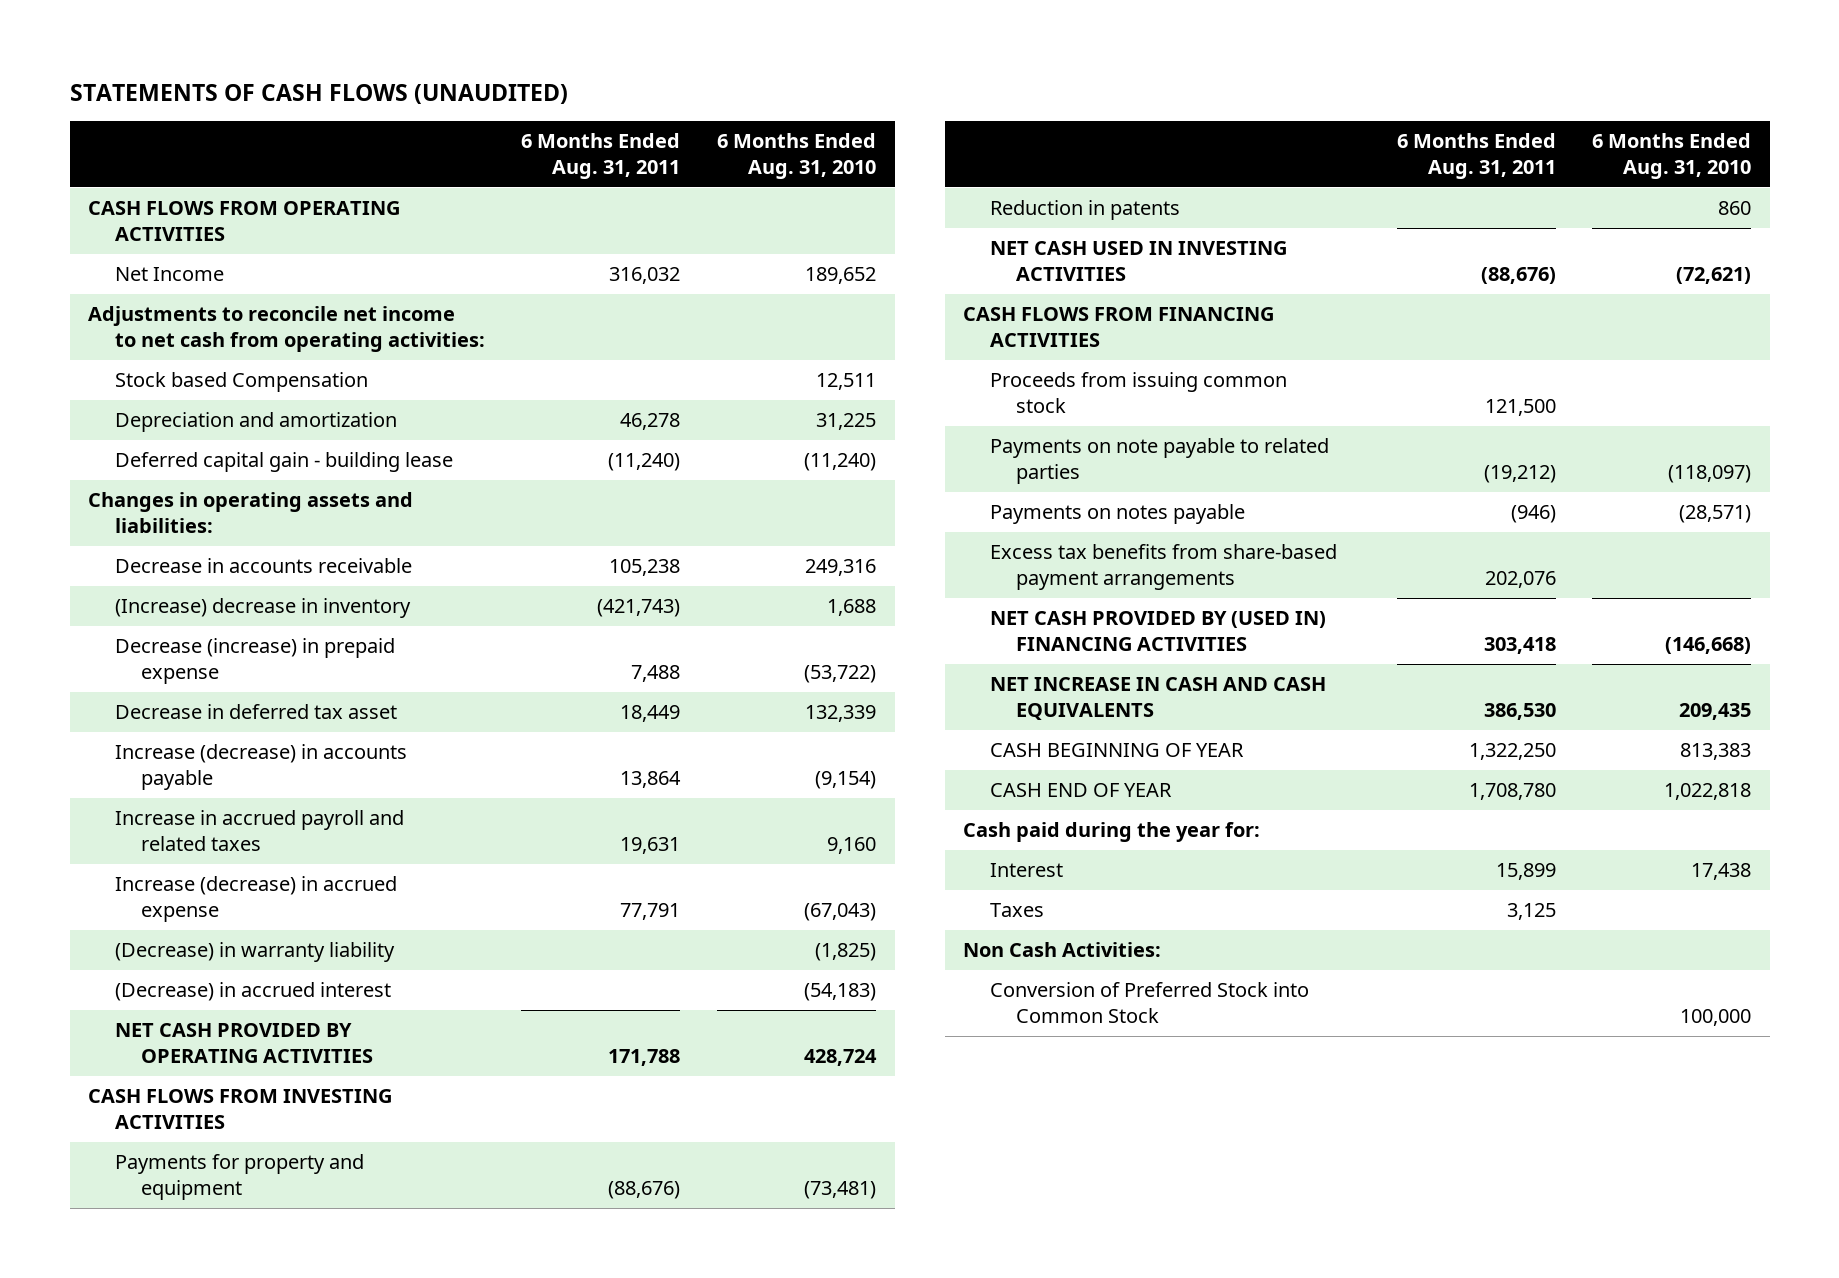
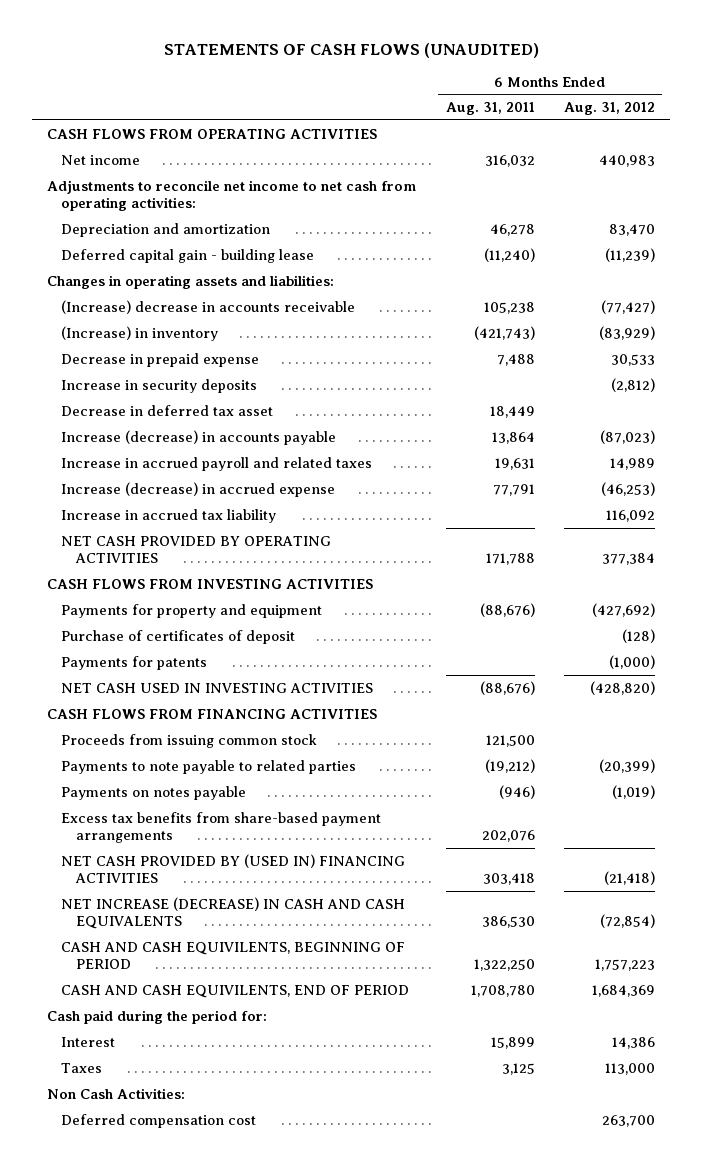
[717,133,877,179] 6 Months Ended Aug. 31, 2010 -> none
none -> [564,102,656,116] Aug. 31, 2012
[114,267,224,282] Net Income -> [61,154,141,165] Net income
[114,372,368,393] Stock based Compensation -> none
[114,558,412,574] Decrease in accounts receivable -> [61,299,356,314] (Increase) decrease in accounts receivable
[114,598,411,619] (Increase) decrease in inventory -> [61,325,219,341] (Increase) in inventory
[114,638,395,685] Decrease (increase) in prepaid expense -> [61,352,260,367] Decrease in prepaid expense
none -> [61,378,258,393] Increase in security deposits
[114,942,395,963] (Decrease) in warranty liability -> none
[114,982,391,1002] (Decrease) in accrued interest -> none
none -> [61,508,277,523] Increase in accrued tax liability
none -> [61,629,296,644] Purchase of certificates of deposit
[989,200,1180,221] Reduction in patents -> [61,655,208,670] Payments for patents
[989,438,1329,485] Payments on note payable to related parties -> [61,759,357,774] Payments to note payable to related parties
[989,677,1326,721] NET INCREASE IN CASH AND CASH EQUIVALENTS -> [61,896,406,930] NET INCREASE (DECREASE) IN CASH AND CASH EQUIVALENTS
[989,743,1244,758] CASH BEGINNING OF YEAR -> [61,941,406,970] CASH AND CASH EQUIVILENTS, BEGINNING OF PERIOD
[989,783,1172,798] CASH END OF YEAR -> [61,984,410,998] CASH AND CASH EQUIVILENTS, END OF PERIOD
[963,822,1261,843] Cash paid during the year for: -> [47,1009,268,1024] Cash paid during the period for:
[989,982,1309,1024] Conversion of Preferred Stock into Common Stock -> none
none -> [61,1113,257,1128] Deferred compensation cost

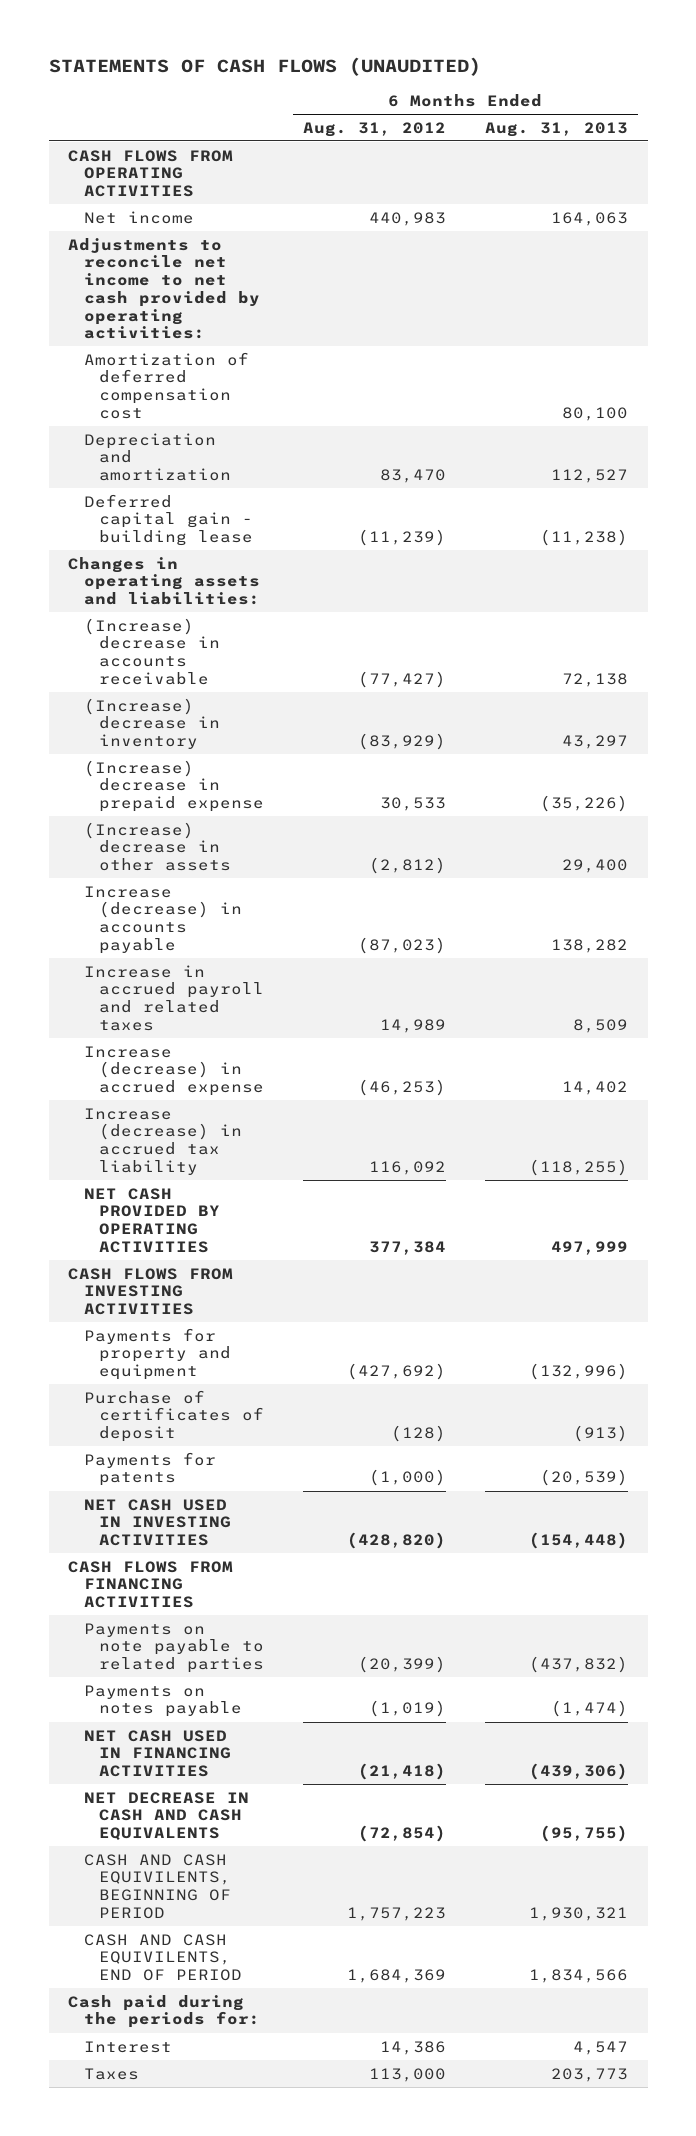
[445,102,535,116] Aug. 31, 2011 -> none
none -> [485,121,629,137] Aug. 31, 2013
[47,179,417,212] Adjustments to reconcile net income to net cash from operating activities: -> [68,237,260,340] Adjustments to reconcile net income to net cash provided by operating activities:
none -> [83,351,249,419] Amortization of deferred compensation cost
[61,404,274,416] Decrease in deferred tax asset -> none
[61,325,219,341] (Increase) in inventory -> [83,697,220,750] (Increase) decrease in inventory
[61,352,260,367] Decrease in prepaid expense -> [83,759,264,813] (Increase) decrease in prepaid expense
[61,378,258,393] Increase in security deposits -> [83,821,231,872] (Increase) decrease in other assets
[61,508,277,523] Increase in accrued tax liability -> [83,1107,242,1175] Increase (decrease) in accrued tax liability
[61,733,318,748] Proceeds from issuing common stock -> none
[61,759,357,774] Payments to note payable to related parties -> [83,1622,264,1674] Payments on note payable to related parties
[61,811,382,844] Excess tax benefits from share-based payment arrangements -> none
[61,853,406,884] NET CASH PROVIDED BY (USED IN) FINANCING ACTIVITIES -> [83,1729,231,1778] NET CASH USED IN FINANCING ACTIVITIES
[61,896,406,930] NET INCREASE (DECREASE) IN CASH AND CASH EQUIVALENTS -> [83,1791,249,1842] NET DECREASE IN CASH AND CASH EQUIVALENTS
[47,1009,268,1024] Cash paid during the period for: -> [68,1994,260,2029] Cash paid during the periods for:
[47,1087,186,1099] Non Cash Activities: -> none
[61,1113,257,1128] Deferred compensation cost -> none

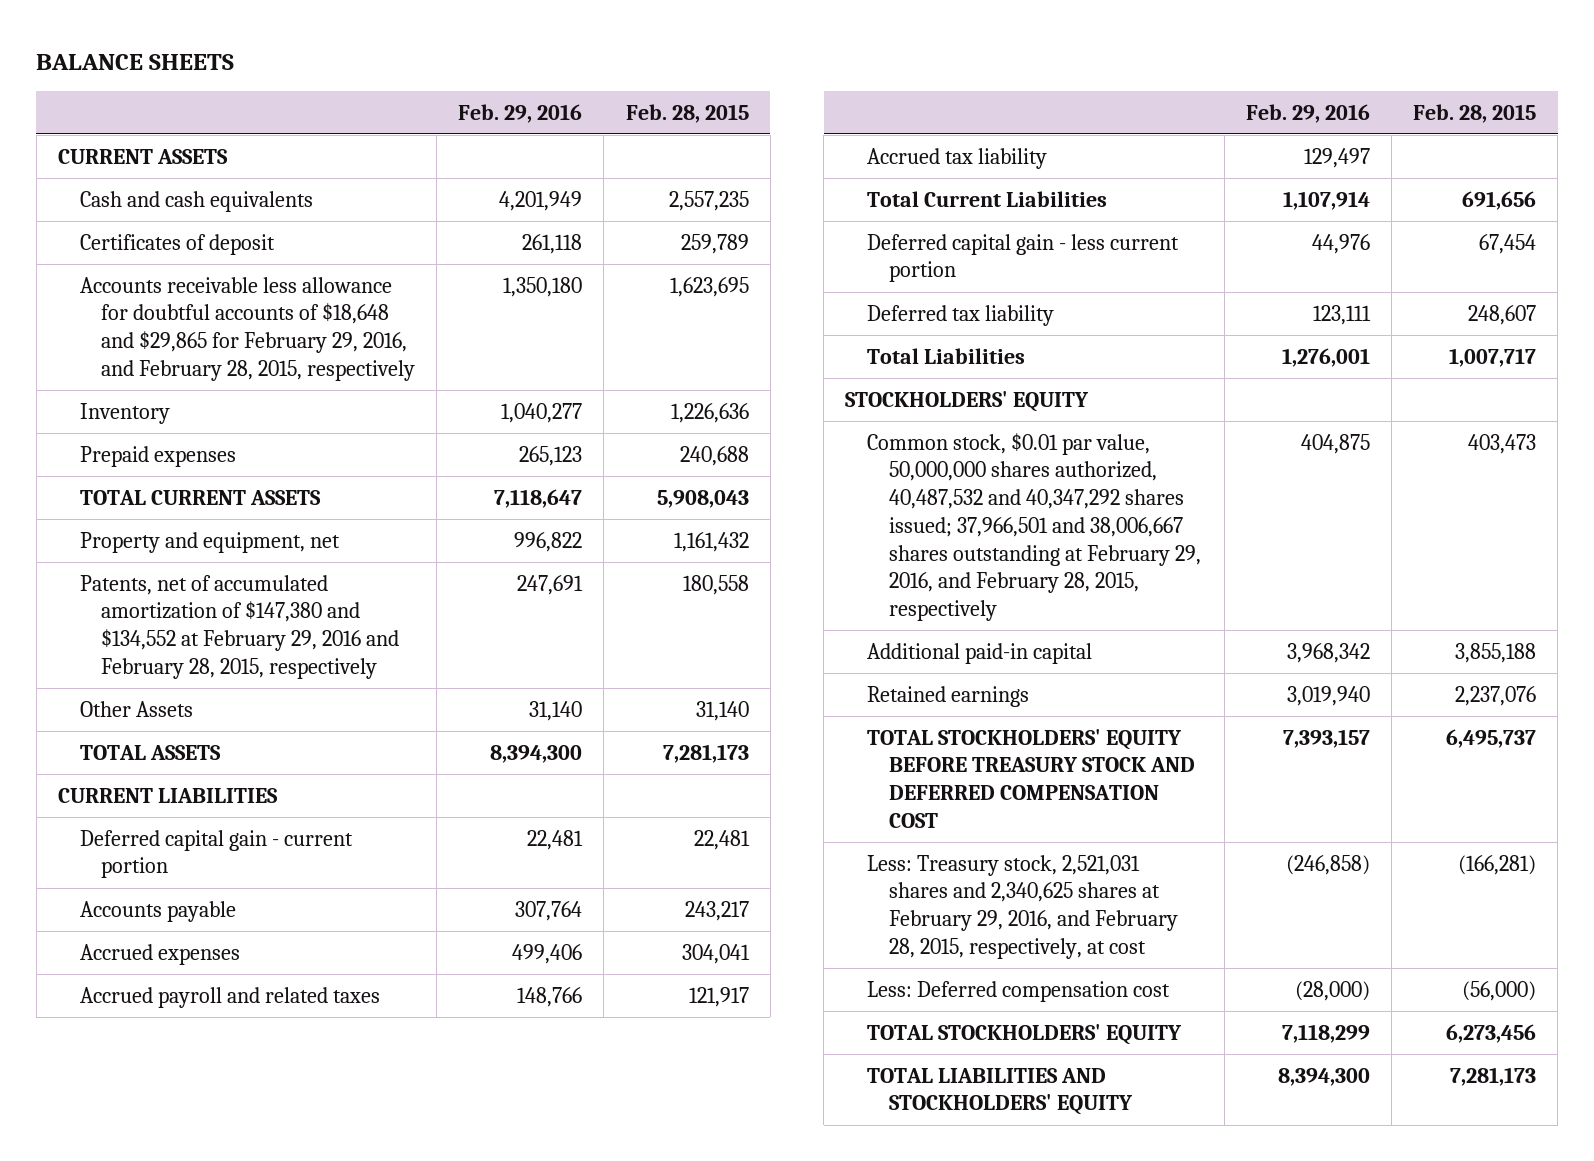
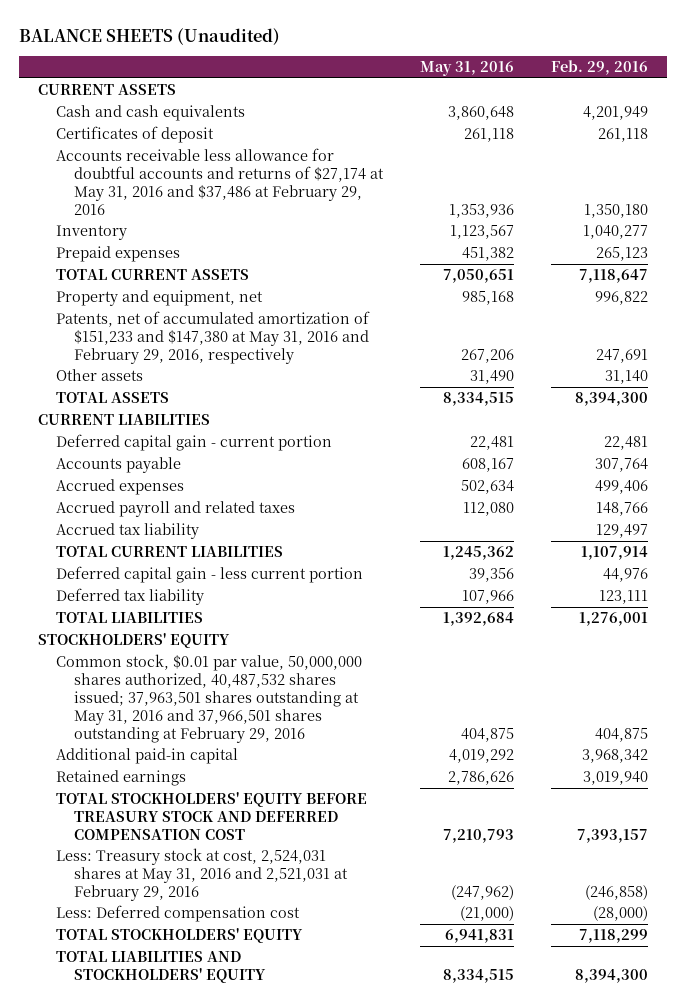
[36,53,235,70] BALANCE SHEETS -> [19,27,281,45] BALANCE SHEETS (Unaudited)
[625,103,749,123] Feb. 28, 2015 -> none
none -> [420,61,515,77] May 31, 2016
[79,276,416,381] Accounts receivable less allowance for doubtful accounts of $18,648 and $29,865 for February 29, 2016, and February 28, 2015, respectively -> [56,148,385,215] Accounts receivable less allowance for doubtful accounts and returns of $27,174 at May 31, 2016 and $37,486 at February 29, 2016
[79,574,400,679] Patents, net of accumulated amortization of $147,380 and $134,552 at February 29, 2016 and February 28, 2015, respectively -> [56,311,371,364] Patents, net of accumulated amortization of $151,233 and $147,380 at May 31, 2016 and February 29, 2016, respectively
[79,700,193,717] Other Assets -> [56,369,144,382] Other assets
[867,190,1108,207] Total Current Liabilities -> [56,546,284,558] TOTAL CURRENT LIABILITIES
[867,347,1026,364] Total Liabilities -> [56,612,204,624] TOTAL LIABILITIES
[867,432,1201,622] Common stock, $0.01 par value, 50,000,000 shares authorized, 40,487,532 and 40,347,292 shares issued; 37,966,501 and 38,006,667 shares outstanding at February 29, 2016, and February 28, 2015, respectively -> [56,654,363,743] Common stock, $0.01 par value, 50,000,000 shares authorized, 40,487,532 shares issued; 37,963,501 shares outstanding at May 31, 2016 and 37,966,501 shares outstanding at February 29, 2016
[867,854,1178,959] Less: Treasury stock, 2,521,031 shares and 2,340,625 shares at February 29, 2016, and February 28, 2015, respectively, at cost -> [56,848,349,901] Less: Treasury stock at cost, 2,524,031 shares at May 31, 2016 and 2,521,031 at February 29, 2016

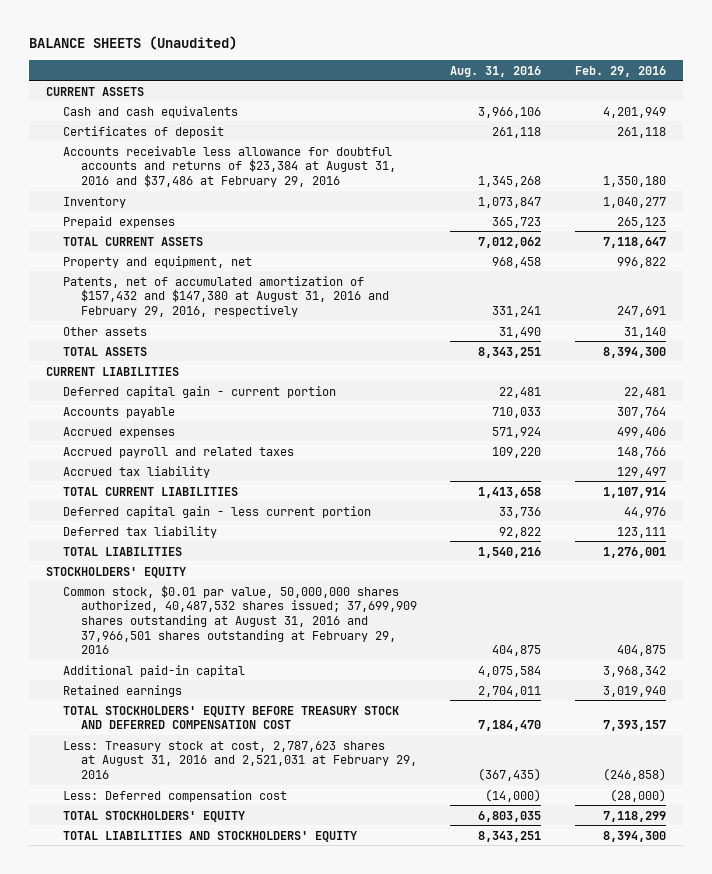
[420,61,515,77] May 31, 2016 -> none
none -> [450,65,542,77] Aug. 31, 2016
[56,148,385,215] Accounts receivable less allowance for doubtful accounts and returns of $27,174 at May 31, 2016 and $37,486 at February 29, 2016 -> [63,145,396,187] Accounts receivable less allowance for doubtful accounts and returns of $23,384 at August 31, 2016 and $37,486 at February 29, 2016
[56,311,371,364] Patents, net of accumulated amortization of $151,233 and $147,380 at May 31, 2016 and February 29, 2016, respectively -> [63,275,389,317] Patents, net of accumulated amortization of $157,432 and $147,380 at August 31, 2016 and February 29, 2016, respectively
[56,654,363,743] Common stock, $0.01 par value, 50,000,000 shares authorized, 40,487,532 shares issued; 37,963,501 shares outstanding at May 31, 2016 and 37,966,501 shares outstanding at February 29, 2016 -> [63,584,417,655] Common stock, $0.01 par value, 50,000,000 shares authorized, 40,487,532 shares issued; 37,699,909 shares outstanding at August 31, 2016 and 37,966,501 shares outstanding at February 29, 2016
[56,848,349,901] Less: Treasury stock at cost, 2,524,031 shares at May 31, 2016 and 2,521,031 at February 29, 2016 -> [63,740,417,779] Less: Treasury stock at cost, 2,787,623 shares at August 31, 2016 and 2,521,031 at February 29, 2016

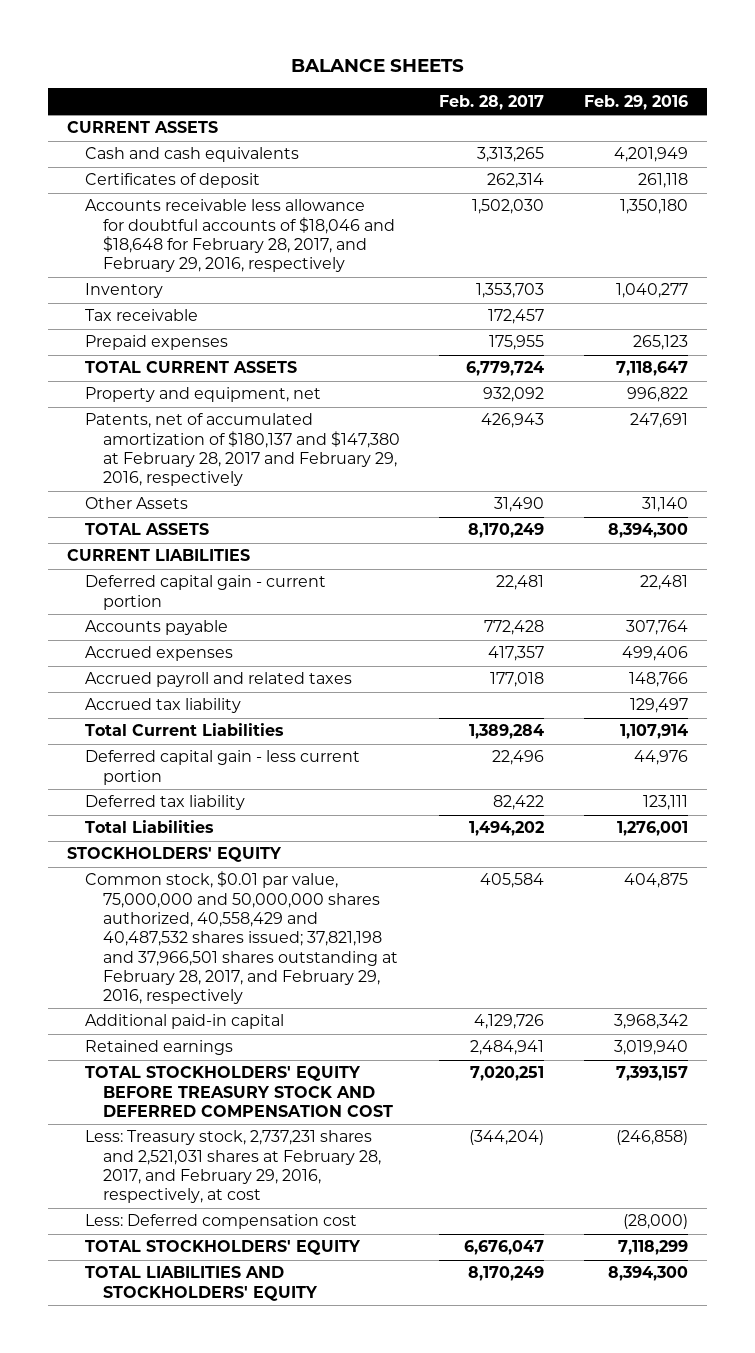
[28,35,237,50] BALANCE SHEETS (Unaudited) -> [290,59,464,73] BALANCE SHEETS
[450,65,542,77] Aug. 31, 2016 -> none
none -> [439,94,545,110] Feb. 28, 2017
[63,145,396,187] Accounts receivable less allowance for doubtful accounts and returns of $23,384 at August 31, 2016 and $37,486 at February 29, 2016 -> [85,199,396,273] Accounts receivable less allowance for doubtful accounts of $18,046 and $18,648 for February 28, 2017, and February 29, 2016, respectively
none -> [85,309,199,322] Tax receivable
[63,275,389,317] Patents, net of accumulated amortization of $157,432 and $147,380 at August 31, 2016 and February 29, 2016, respectively -> [85,413,401,487] Patents, net of accumulated amortization of $180,137 and $147,380 at February 28, 2017 and February 29, 2016, respectively
[63,326,148,336] Other assets -> [85,497,189,510] Other Assets
[63,486,239,496] TOTAL CURRENT LIABILITIES -> [85,723,285,737] Total Current Liabilities
[63,546,183,556] TOTAL LIABILITIES -> [85,820,215,834] Total Liabilities
[63,584,417,655] Common stock, $0.01 par value, 50,000,000 shares authorized, 40,487,532 shares issued; 37,699,909 shares outstanding at August 31, 2016 and 37,966,501 shares outstanding at February 29, 2016 -> [85,871,399,1005] Common stock, $0.01 par value, 75,000,000 and 50,000,000 shares authorized, 40,558,429 and 40,487,532 shares issued; 37,821,198 and 37,966,501 shares outstanding at February 28, 2017, and February 29, 2016, respectively
[63,740,417,779] Less: Treasury stock at cost, 2,787,623 shares at August 31, 2016 and 2,521,031 at February 29, 2016 -> [85,1130,382,1204] Less: Treasury stock, 2,737,231 shares and 2,521,031 shares at February 28, 2017, and February 29, 2016, respectively, at cost

